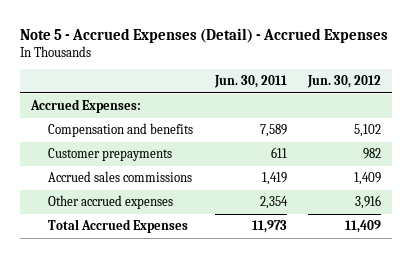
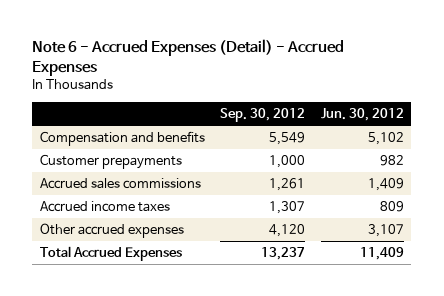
[20,27,389,43] Note 5 - Accrued Expenses (Detail) - Accrued Expenses -> [32,39,345,76] Note 6 - Accrued Expenses (Detail) - Accrued Expenses
[213,75,287,89] Jun. 30, 2011 -> none
none -> [220,107,306,122] Sep. 30, 2012
[30,99,142,114] Accrued Expenses: -> none
none -> [40,201,171,213] Accrued income taxes
[355,195,382,210] 3,916 -> [367,224,404,238] 3,107

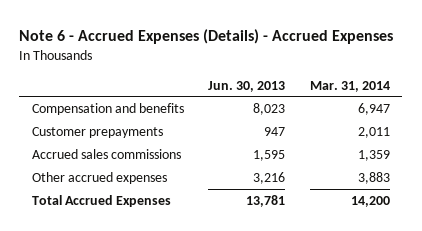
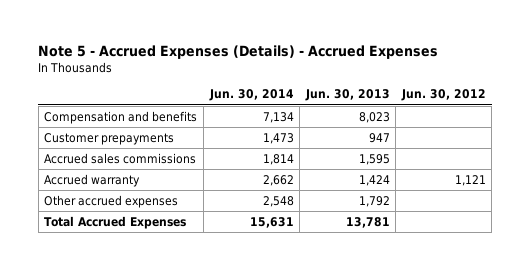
[19,29,394,45] Note 6 - Accrued Expenses (Details) - Accrued Expenses -> [38,45,439,60] Note 5 - Accrued Expenses (Details) - Accrued Expenses
[309,80,390,92] Mar. 31, 2014 -> none
none -> [208,89,294,102] Jun. 30, 2014
none -> [400,89,486,102] Jun. 30, 2012
none -> [44,173,141,187] Accrued warranty
[253,171,286,184] 3,216 -> [358,195,390,207] 1,792

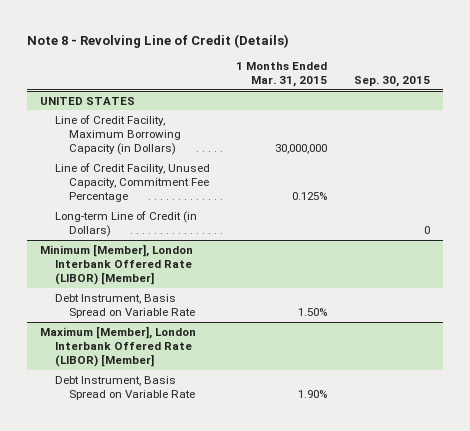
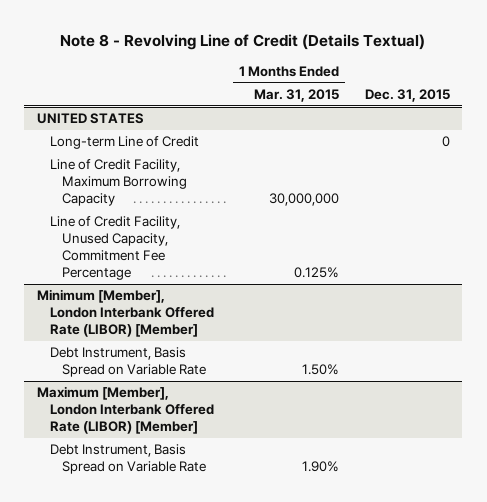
[27,33,290,48] Note 8 - Revolving Line of Credit (Details) -> [60,33,426,50] Note 8 - Revolving Line of Credit (Details Textual)
[353,76,430,88] Sep. 30, 2015 -> none
none -> [364,88,450,102] Dec. 31, 2015
none -> [49,136,199,150] Long-term Line of Credit
[54,114,181,156] Line of Credit Facility, Maximum Borrowing Capacity (in Dollars) -> [49,159,188,207] Line of Credit Facility, Maximum Borrowing Capacity
[54,210,197,238] Long-term Line of Credit (in Dollars) -> none

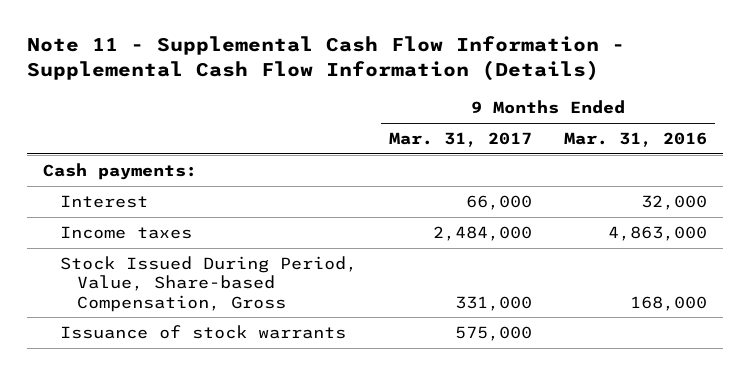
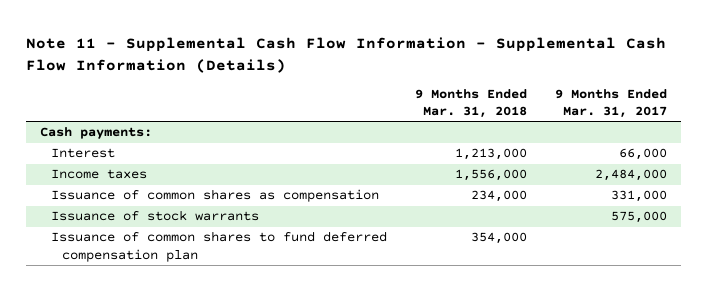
[564,132,708,148] Mar. 31, 2016 -> none
none -> [415,88,528,119] 9 Months Ended Mar. 31, 2018
[59,255,357,312] Stock Issued During Period, Value, Share-based Compensation, Gross -> [51,189,380,203] Issuance of common shares as compensation
none -> [51,231,388,262] Issuance of common shares to fund deferred compensation plan

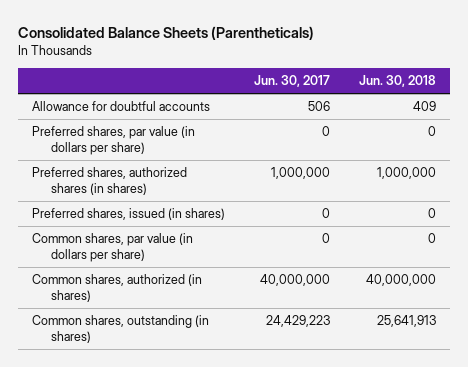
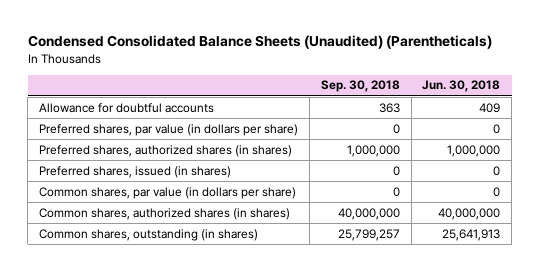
[17,25,314,40] Consolidated Balance Sheets (Parentheticals) -> [27,35,492,50] Condensed Consolidated Balance Sheets (Unaudited) (Parentheticals)
[254,74,331,87] Jun. 30, 2017 -> none
none -> [320,80,400,93] Sep. 30, 2018
[32,274,203,303] Common shares, authorized (in shares) -> [38,207,290,220] Common shares, authorized shares (in shares)

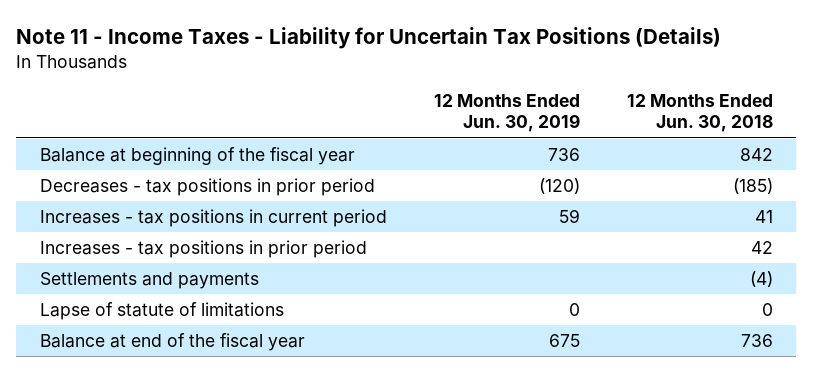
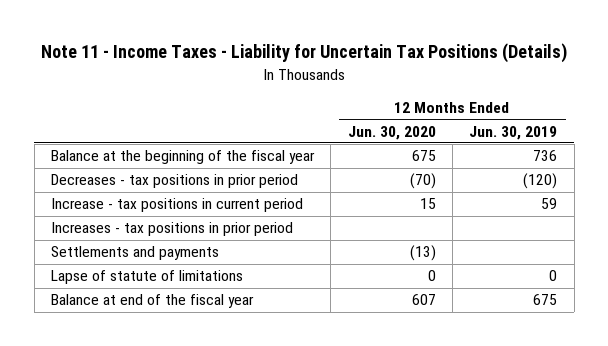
[626,94,773,133] 12 Months Ended Jun. 30, 2018 -> none
none -> [347,125,436,140] Jun. 30, 2020
[39,146,355,165] Balance at beginning of the fiscal year -> [50,150,315,165] Balance at the beginning of the fiscal year
[39,208,387,227] Increases - tax positions in current period -> [50,198,303,213] Increase - tax positions in current period

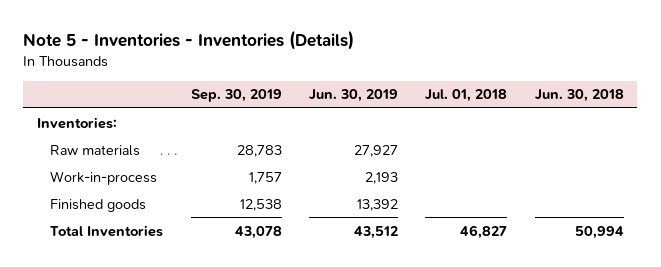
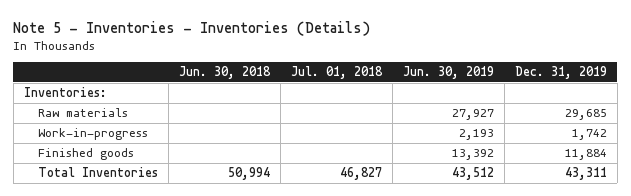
[190,89,282,103] Sep. 30, 2019 -> none
none -> [515,66,608,80] Dec. 31, 2019
[50,170,158,185] Work-in-process -> [38,128,149,141] Work-in-progress

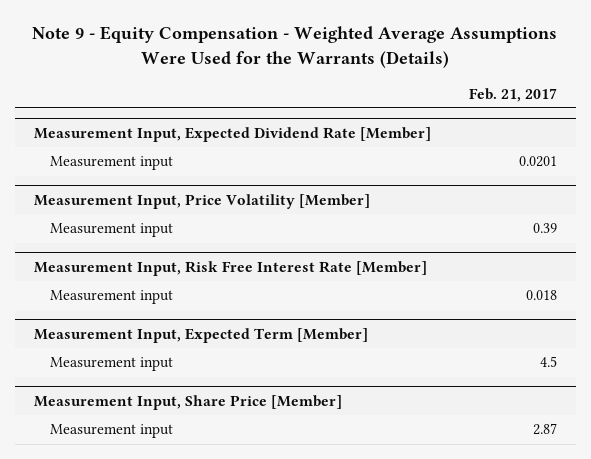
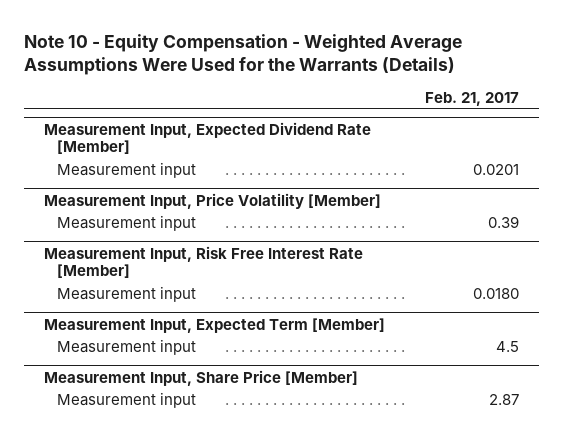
[32,26,558,68] Note 9 - Equity Compensation - Weighted Average Assumptions Were Used for the Warrants (Details) -> [24,33,463,76] Note 10 - Equity Compensation - Weighted Average Assumptions Were Used for the Warrants (Details)
[525,290,557,301] 0.018 -> [472,287,519,299] 0.0180

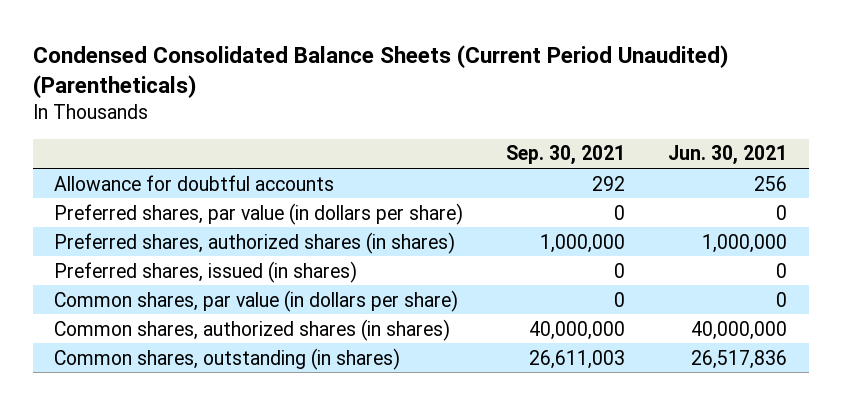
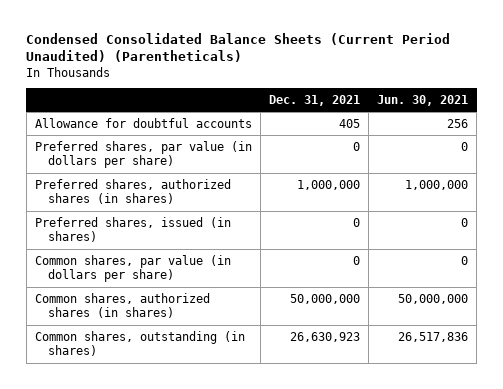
[506,145,626,166] Sep. 30, 2021 -> none
none -> [268,94,360,106] Dec. 31, 2021
[691,320,788,340] 40,000,000 -> [398,293,469,304] 50,000,000

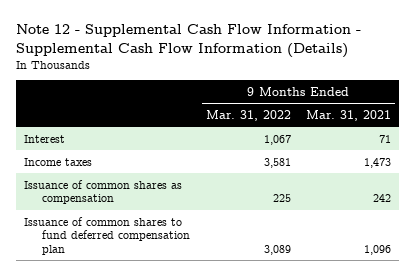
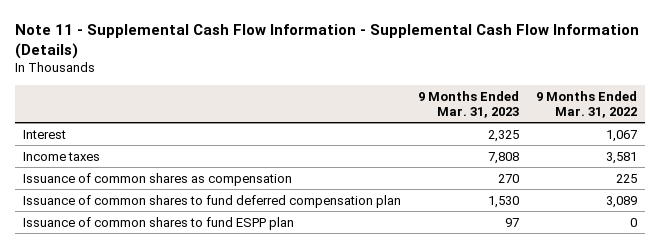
[16,24,362,58] Note 12 - Supplemental Cash Flow Information - Supplemental Cash Flow Information (Details) -> [14,23,639,59] Note 11 - Supplemental Cash Flow Information - Supplemental Cash Flow Information (Details)
[306,109,392,121] Mar. 31, 2021 -> none
none -> [418,90,520,118] 9 Months Ended Mar. 31, 2023
none -> [23,216,295,230] Issuance of common shares to fund ESPP plan

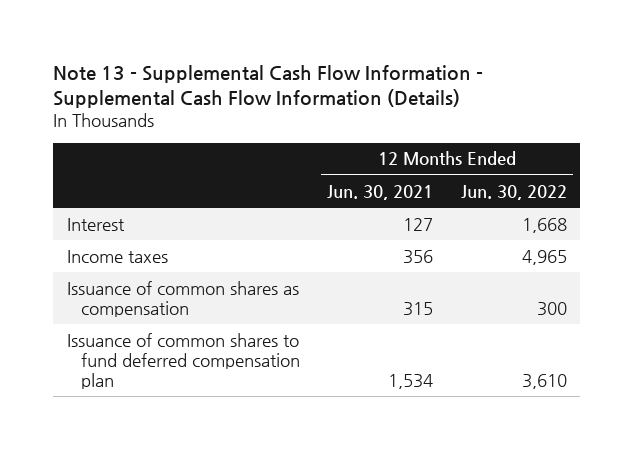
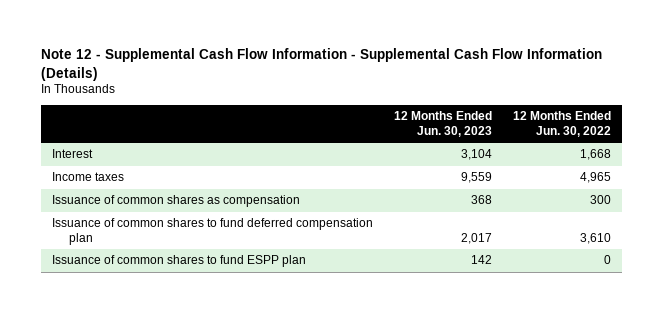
[53,64,484,109] Note 13 - Supplemental Cash Flow Information - Supplemental Cash Flow Information (Details) -> [41,48,603,81] Note 12 - Supplemental Cash Flow Information - Supplemental Cash Flow Information (Details)
[327,184,434,200] Jun. 30, 2021 -> none
none -> [393,111,492,137] 12 Months Ended Jun. 30, 2023
none -> [51,255,306,268] Issuance of common shares to fund ESPP plan

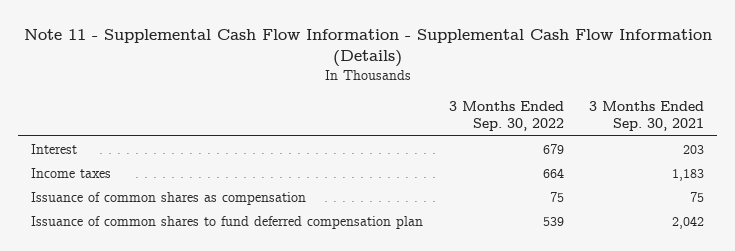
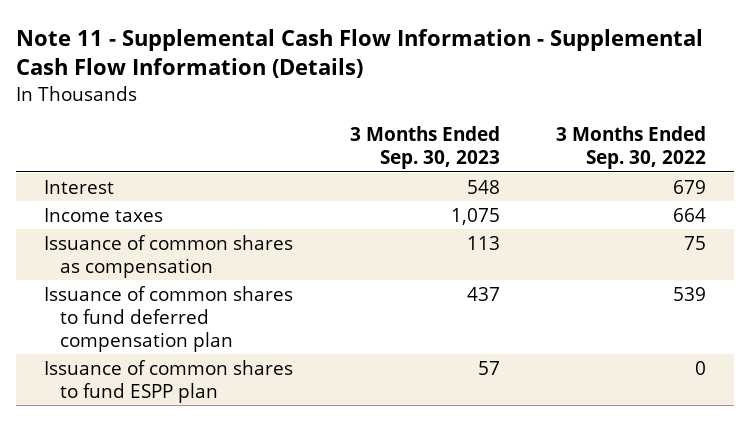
[589,100,705,132] 3 Months Ended Sep. 30, 2021 -> none
none -> [349,126,500,170] 3 Months Ended Sep. 30, 2023
none -> [44,359,294,404] Issuance of common shares to fund ESPP plan

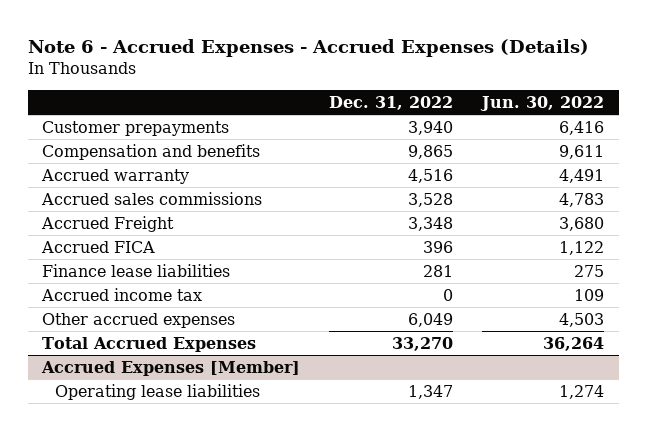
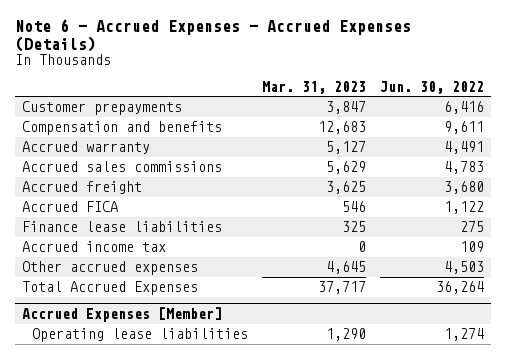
[329,95,454,110] Dec. 31, 2022 -> none
none -> [261,80,366,94] Mar. 31, 2023
[41,215,175,232] Accrued Freight -> [21,181,142,195] Accrued freight

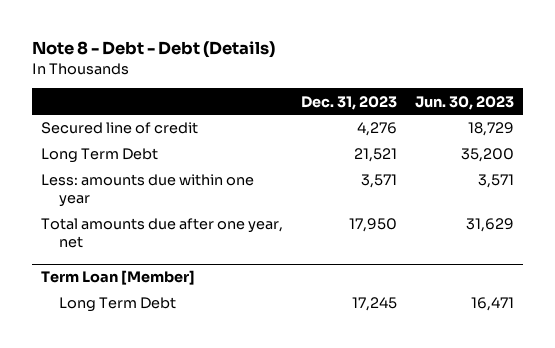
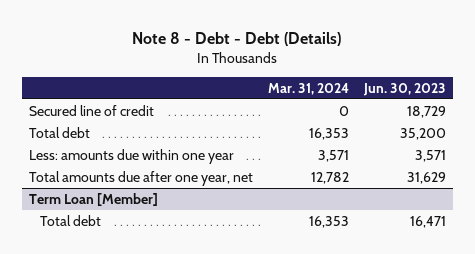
[301,95,398,110] Dec. 31, 2023 -> none
none -> [267,82,349,95] Mar. 31, 2024
[41,148,159,164] Long Term Debt -> [29,126,91,138] Total debt
[59,297,177,313] Long Term Debt -> [40,214,102,226] Total debt

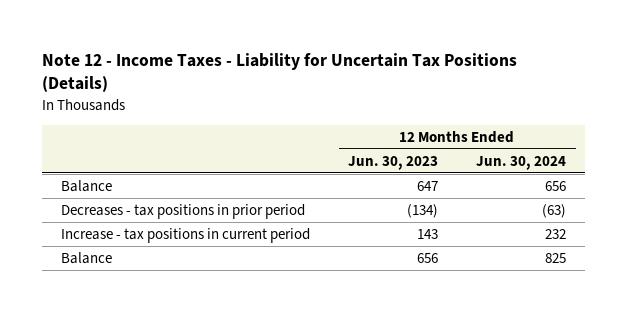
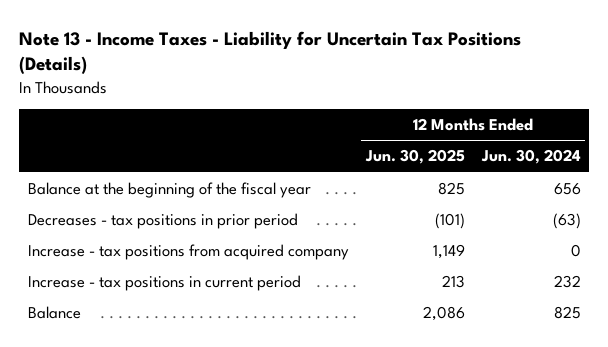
[42,52,518,93] Note 12 - Income Taxes - Liability for Uncertain Tax Positions (Details) -> [19,30,522,75] Note 13 - Income Taxes - Liability for Uncertain Tax Positions (Details)
[348,155,439,170] Jun. 30, 2023 -> none
none -> [364,149,465,165] Jun. 30, 2025
[61,179,113,192] Balance -> [27,182,311,199] Balance at the beginning of the fiscal year
none -> [27,244,349,261] Increase - tax positions from acquired company

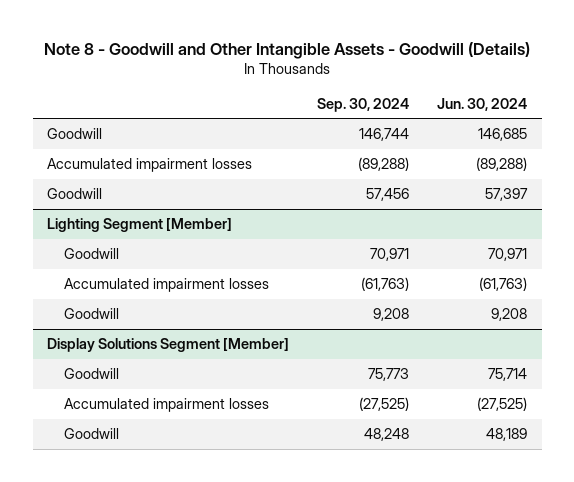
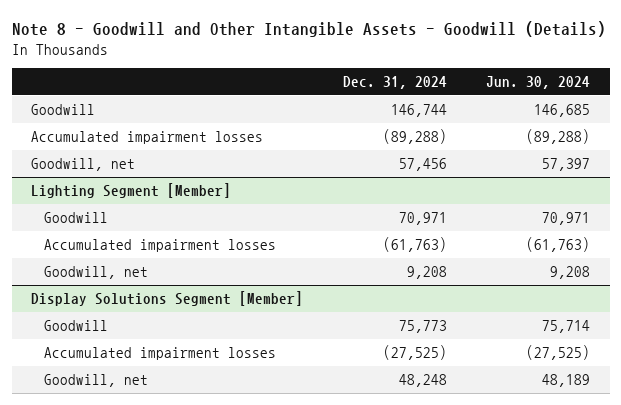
[317,97,410,112] Sep. 30, 2024 -> none
none -> [342,76,447,90] Dec. 31, 2024
[46,187,102,199] Goodwill -> [31,158,136,172] Goodwill, net
[63,307,119,319] Goodwill -> [44,266,149,280] Goodwill, net
[63,427,119,439] Goodwill -> [44,374,149,388] Goodwill, net

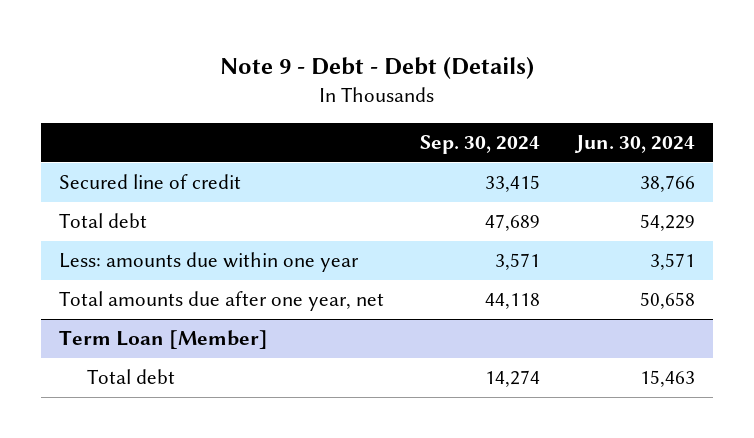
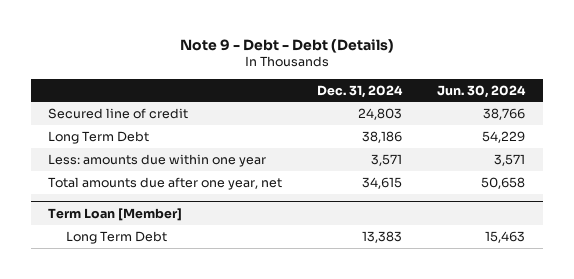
[420,135,541,155] Sep. 30, 2024 -> none
none -> [317,84,404,98] Dec. 31, 2024
[59,213,148,229] Total debt -> [48,130,150,144] Long Term Debt
[86,369,175,385] Total debt -> [66,230,168,244] Long Term Debt

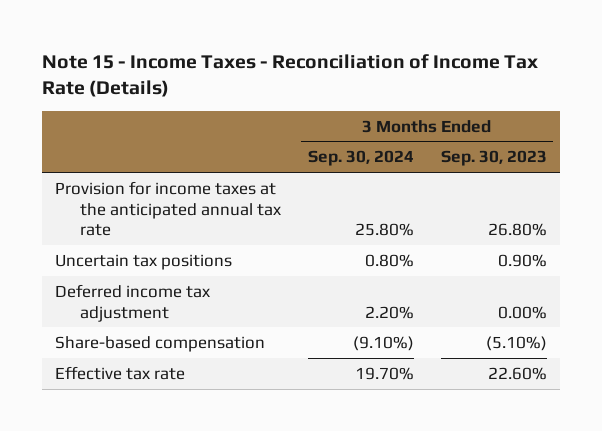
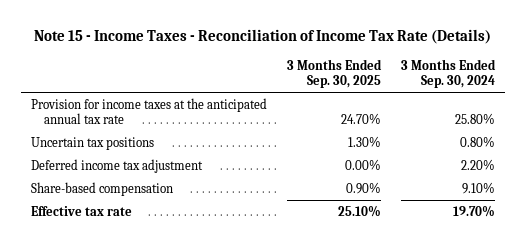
[440,150,547,167] Sep. 30, 2023 -> none
none -> [287,58,383,89] 3 Months Ended Sep. 30, 2025
[352,335,414,351] (9.10%) -> [462,181,496,194] 9.10%

